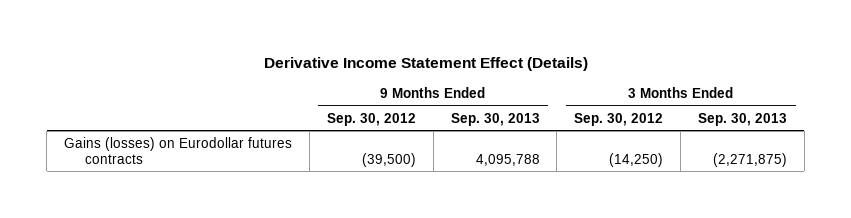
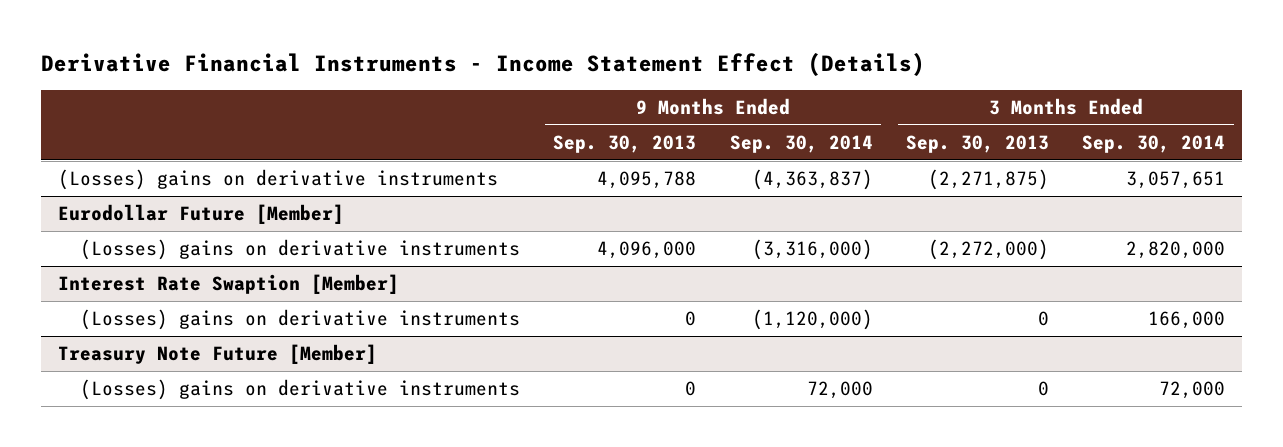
[263,56,588,71] Derivative Income Statement Effect (Details) -> [40,52,925,76] Derivative Financial Instruments - Income Statement Effect (Details)
[326,112,416,126] Sep. 30, 2012 -> none
[574,112,664,126] Sep. 30, 2012 -> none
none -> [729,135,873,154] Sep. 30, 2014
none -> [1082,135,1226,154] Sep. 30, 2014
[64,136,293,164] Gains (losses) on Eurodollar futures contracts -> [57,169,498,191] (Losses) gains on derivative instruments
none -> [57,204,344,225] Eurodollar Future [Member]
none -> [80,239,521,261] (Losses) gains on derivative instruments
none -> [57,274,399,295] Interest Rate Swaption [Member]
none -> [80,309,521,331] (Losses) gains on derivative instruments
none -> [57,344,377,365] Treasury Note Future [Member]
none -> [80,379,521,401] (Losses) gains on derivative instruments

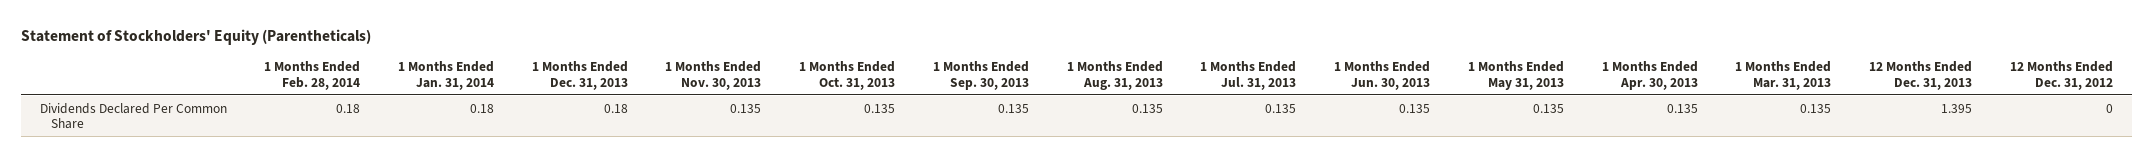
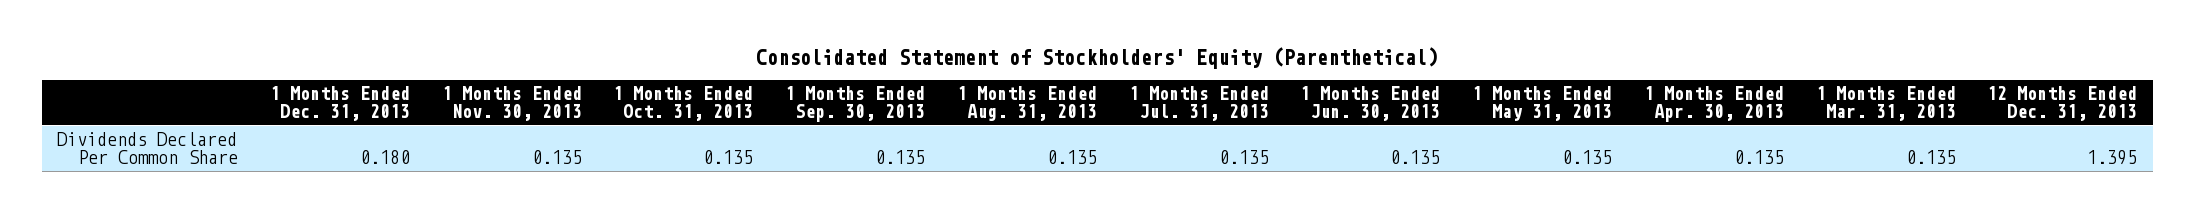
[20,29,371,46] Statement of Stockholders' Equity (Parentheticals) -> [756,46,1439,69] Consolidated Statement of Stockholders' Equity (Parenthetical)
[264,61,361,91] 1 Months Ended Feb. 28, 2014 -> none
[397,61,494,91] 1 Months Ended Jan. 31, 2014 -> none
[2009,61,2113,91] 12 Months Ended Dec. 31, 2012 -> none
[603,103,628,113] 0.18 -> [359,150,410,165] 0.180

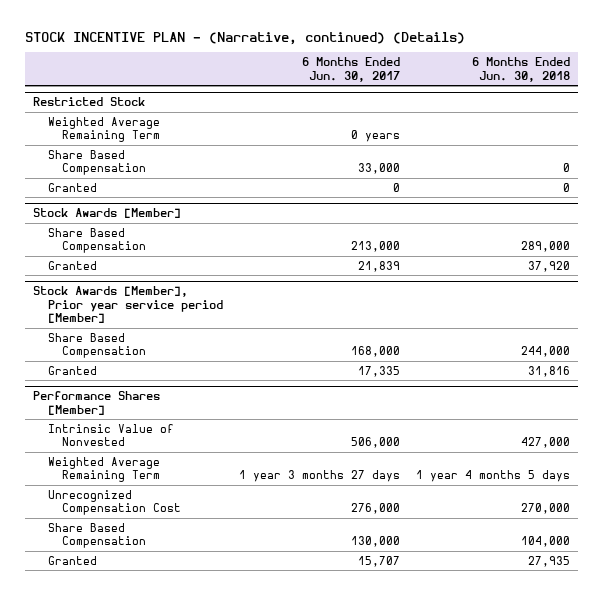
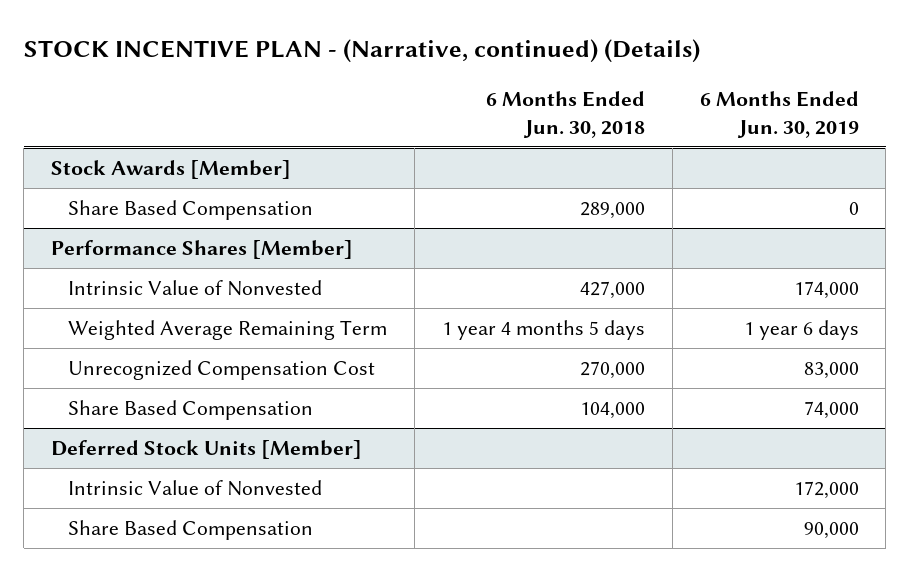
[301,57,400,82] 6 Months Ended Jun. 30, 2017 -> none
none -> [699,90,859,138] 6 Months Ended Jun. 30, 2019
[32,97,145,107] Restricted Stock -> none
[47,116,161,143] Weighted Average Remaining Term -> none
[47,149,147,176] Share Based Compensation -> none
[47,182,97,192] Granted -> none
[47,260,97,270] Granted -> none
[32,286,223,324] Stock Awards [Member], Prior year service period [Member] -> none
[47,332,147,359] Share Based Compensation -> none
[47,365,97,375] Granted -> none
[47,555,97,565] Granted -> none
none -> [51,439,363,459] Deferred Stock Units [Member]
none -> [68,479,323,496] Intrinsic Value of Nonvested
none -> [68,519,314,540] Share Based Compensation

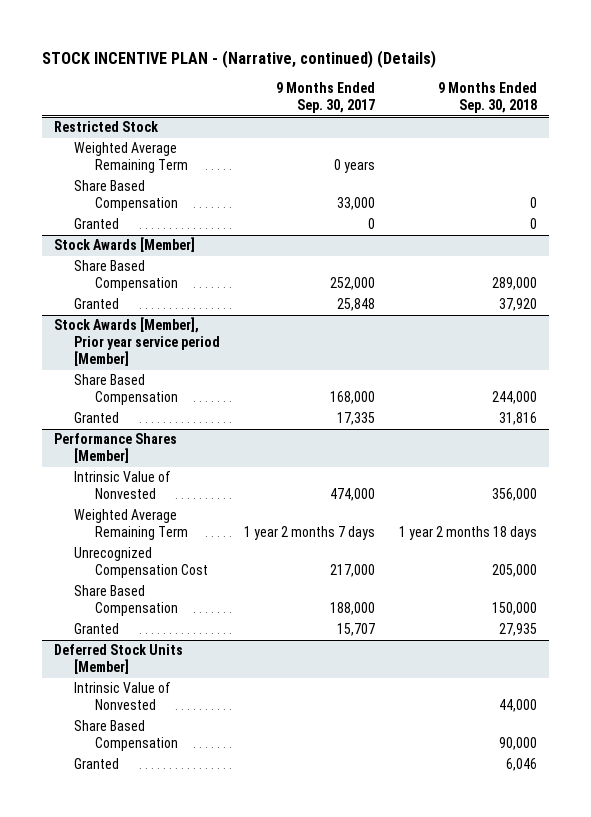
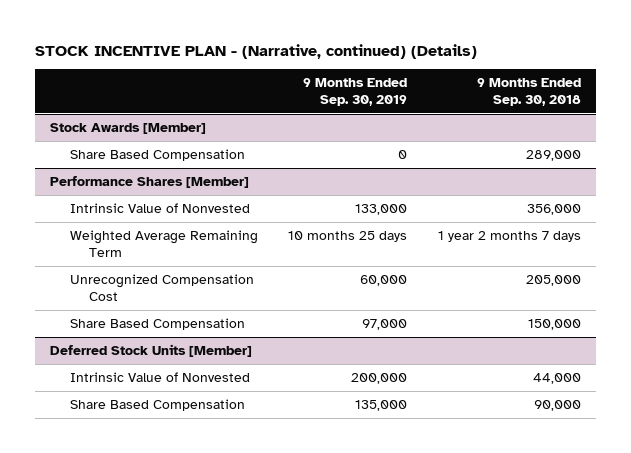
[276,82,376,114] 9 Months Ended Sep. 30, 2017 -> none
none -> [303,78,408,106] 9 Months Ended Sep. 30, 2019
[54,121,160,133] Restricted Stock -> none
[74,142,188,174] Weighted Average Remaining Term -> none
[74,180,178,212] Share Based Compensation -> none
[74,218,120,230] Granted -> none
[74,298,120,310] Granted -> none
[54,317,221,367] Stock Awards [Member], Prior year service period [Member] -> none
[74,374,178,406] Share Based Compensation -> none
[74,412,120,424] Granted -> none
[399,526,538,541] 1 year 2 months 18 days -> [437,231,581,243] 1 year 2 months 7 days
[74,623,120,635] Granted -> none
[74,758,120,770] Granted -> none

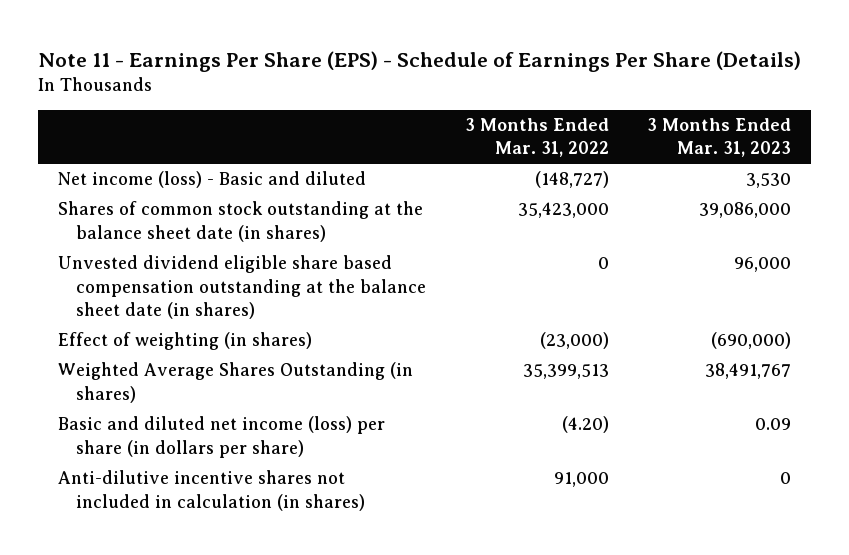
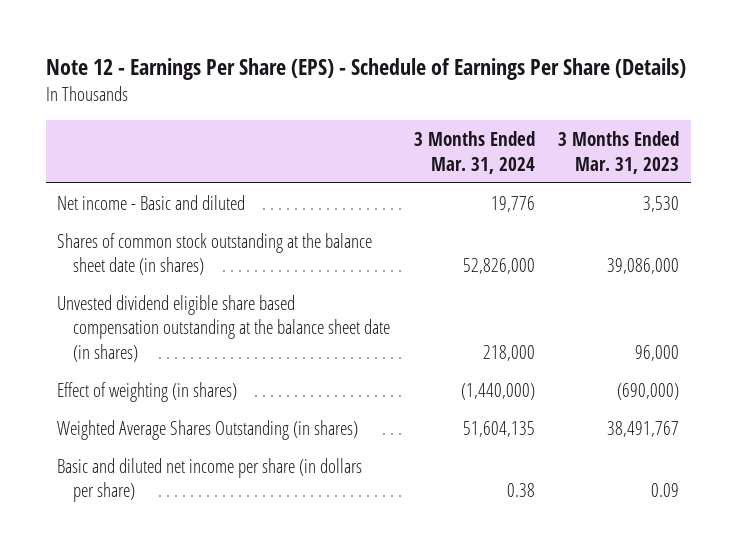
[38,50,802,72] Note 11 - Earnings Per Share (EPS) - Schedule of Earnings Per Share (Details) -> [45,58,686,81] Note 12 - Earnings Per Share (EPS) - Schedule of Earnings Per Share (Details)
[464,117,609,158] 3 Months Ended Mar. 31, 2022 -> none
none -> [413,130,535,174] 3 Months Ended Mar. 31, 2024
[57,171,366,189] Net income (loss) - Basic and diluted -> [57,194,246,210] Net income - Basic and diluted
[57,470,365,511] Anti-dilutive incentive shares not included in calculation (in shares) -> none
[57,416,385,458] Basic and diluted net income (loss) per share (in dollars per share) -> [57,457,363,503] Basic and diluted net income per share (in dollars per share)

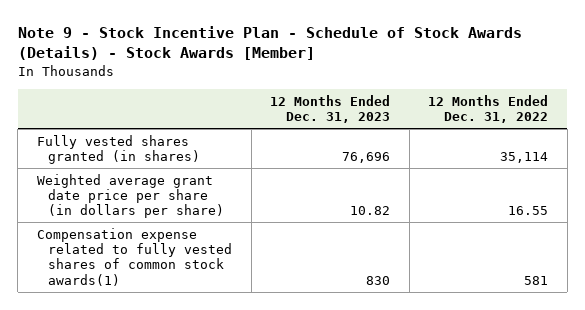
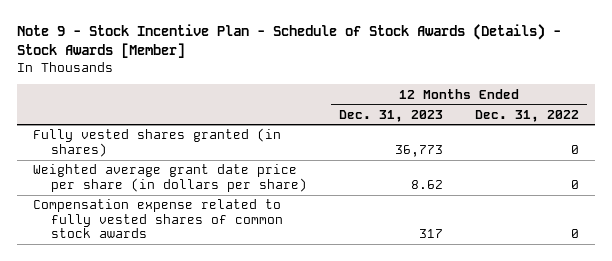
[342,152,391,164] 76,696 -> [394,144,443,157] 36,773
[500,152,549,164] 35,114 -> [570,144,579,154] 0
[350,206,391,216] 10.82 -> [410,179,443,189] 8.62
[508,206,549,216] 16.55 -> [570,179,579,189] 0
[36,227,233,286] Compensation expense related to fully vested shares of common stock awards(1) -> [32,199,283,239] Compensation expense related to fully vested shares of common stock awards
[366,275,391,285] 830 -> [418,229,443,239] 317
[524,275,549,285] 581 -> [570,229,579,239] 0

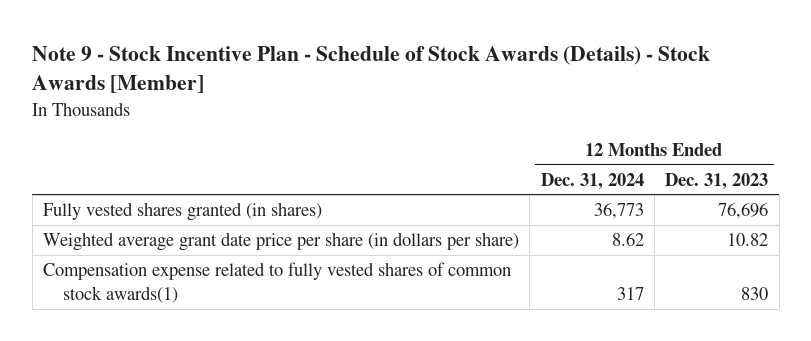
[474,109,579,122] Dec. 31, 2022 -> none
none -> [540,172,644,190] Dec. 31, 2024
[394,144,443,157] 36,773 -> [718,203,769,220] 76,696
[410,179,443,189] 8.62 -> [727,233,769,247] 10.82
[32,199,283,239] Compensation expense related to fully vested shares of common stock awards -> [43,262,512,303] Compensation expense related to fully vested shares of common stock awards(1)
[418,229,443,239] 317 -> [741,286,769,300] 830

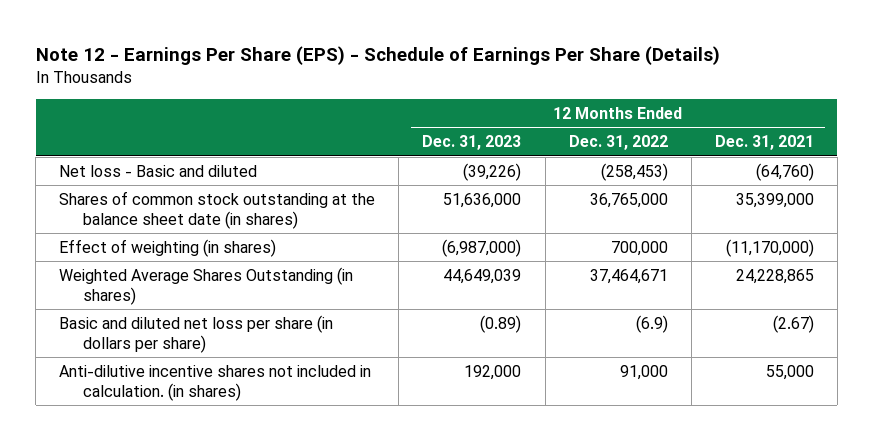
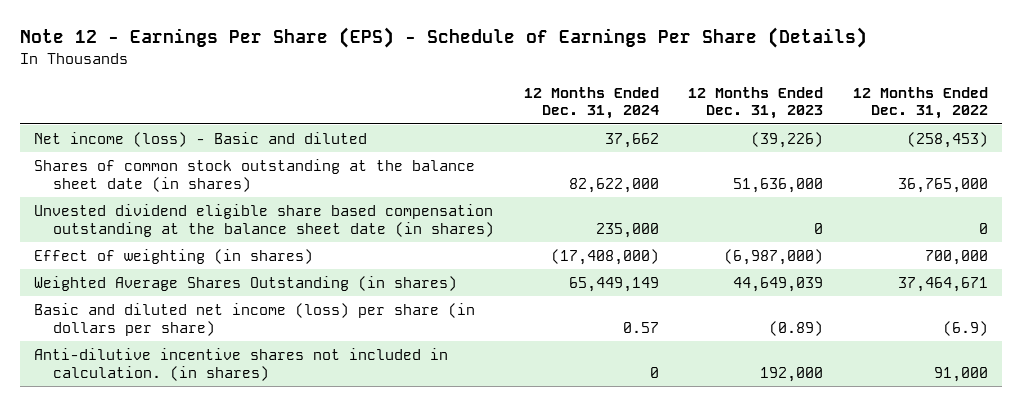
[714,135,814,151] Dec. 31, 2021 -> none
none -> [523,86,659,120] 12 Months Ended Dec. 31, 2024
[59,164,258,177] Net loss - Basic and diluted -> [34,131,368,147] Net income (loss) - Basic and diluted
none -> [34,203,495,237] Unvested dividend eligible share based compensation outstanding at the balance sheet date (in shares)
[59,314,334,353] Basic and diluted net loss per share (in dollars per share) -> [34,302,476,336] Basic and diluted net income (loss) per share (in dollars per share)

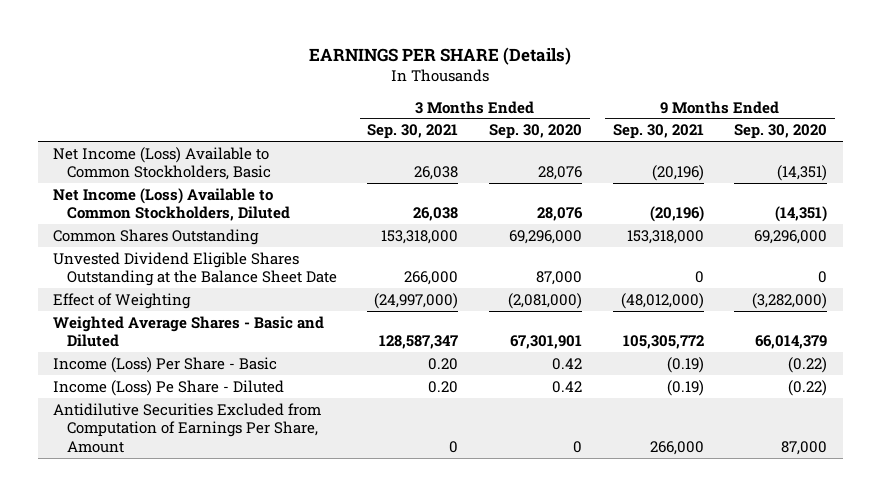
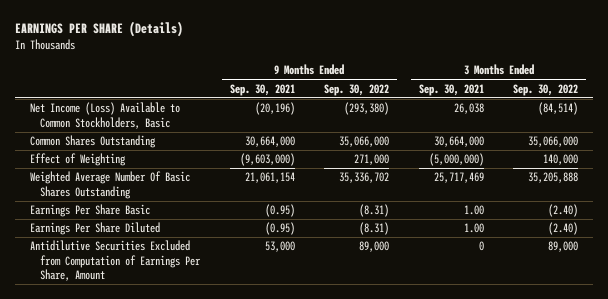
[489,124,583,140] Sep. 30, 2020 -> none
[734,124,828,140] Sep. 30, 2020 -> none
none -> [324,83,390,96] Sep. 30, 2022
none -> [513,83,579,96] Sep. 30, 2022
[53,187,290,222] Net Income (Loss) Available to Common Stockholders, Diluted -> none
[53,251,337,287] Unvested Dividend Eligible Shares Outstanding at the Balance Sheet Date -> none
[53,315,325,348] Weighted Average Shares - Basic and Diluted -> none
[381,229,459,244] 153,318,000 -> [433,136,484,148] 30,664,000
[626,229,704,244] 153,318,000 -> [244,136,295,148] 30,664,000
[374,292,459,309] (24,997,000) -> [428,153,484,167] (5,000,000)
[620,292,704,309] (48,012,000) -> [239,153,295,167] (9,603,000)
none -> [29,171,190,199] Weighted Average Number Of Basic Shares Outstanding
[53,356,278,373] Income (Loss) Per Share - Basic -> [29,204,150,218] Earnings Per Share Basic
[428,357,459,370] 0.20 -> [463,205,484,216] 1.00
[666,356,704,373] (0.19) -> [264,204,295,218] (0.95)
[53,379,285,396] Income (Loss) Pe Share - Diluted -> [29,222,160,236] Earnings Per Share Diluted
[428,380,459,393] 0.20 -> [463,223,484,234] 1.00
[666,379,704,396] (0.19) -> [264,222,295,236] (0.95)
[649,441,704,456] 266,000 -> [264,241,295,253] 53,000

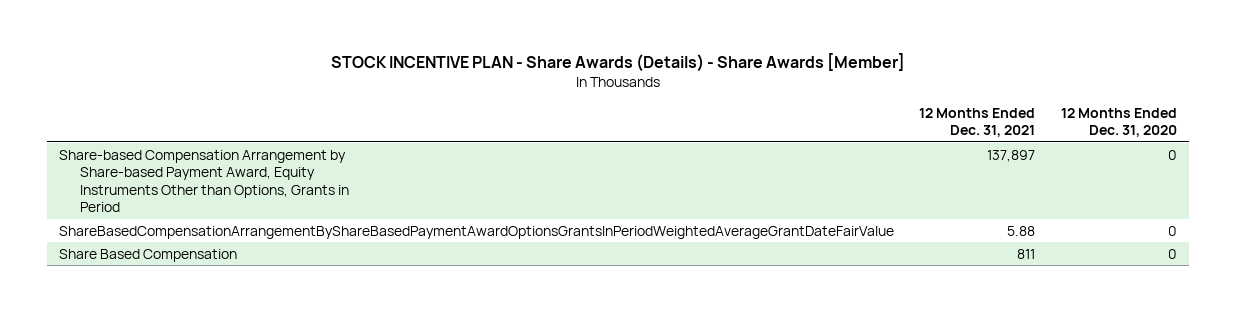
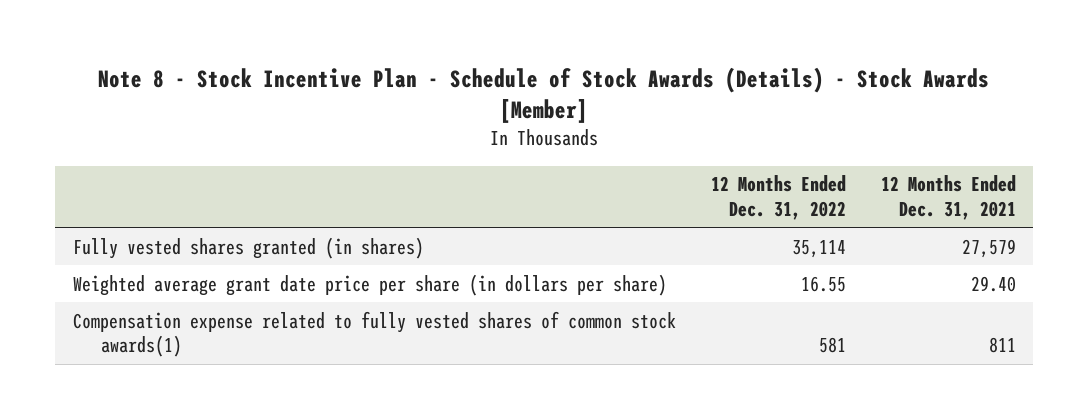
[330,53,905,73] STOCK INCENTIVE PLAN - Share Awards (Details) - Share Awards [Member] -> [98,66,990,124] Note 8 - Stock Incentive Plan - Schedule of Stock Awards (Details) - Stock Awards [Member]
[1060,107,1177,138] 12 Months Ended Dec. 31, 2020 -> none
none -> [710,175,846,220] 12 Months Ended Dec. 31, 2022
[59,149,349,213] Share-based Compensation Arrangement by Share-based Payment Award, Equity Instruments Other than Options, Grants in Period -> none
[59,225,895,239] ShareBasedCompensationArrangementByShareBasedPaymentAwardOptionsGrantsInPeriodWeightedAverageGrantDateFairValue -> none
none -> [72,236,424,259] Fully vested shares granted (in shares)
none -> [72,273,667,296] Weighted average grant date price per share (in dollars per share)
[59,248,238,262] Share Based Compensation -> [72,310,676,358] Compensation expense related to fully vested shares of common stock awards(1)

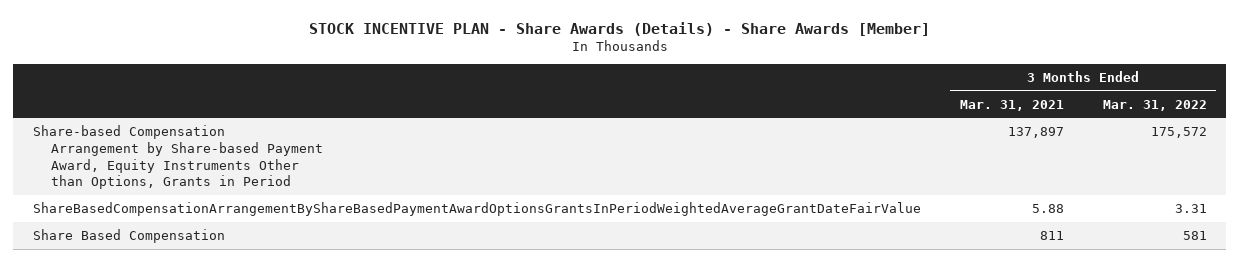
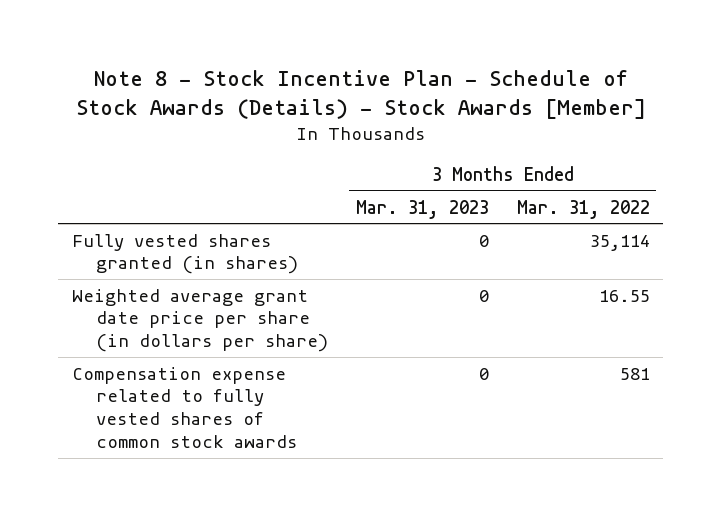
[308,21,930,36] STOCK INCENTIVE PLAN - Share Awards (Details) - Share Awards [Member] -> [75,70,646,120] Note 8 - Stock Incentive Plan - Schedule of Stock Awards (Details) - Stock Awards [Member]
[959,99,1064,111] Mar. 31, 2021 -> none
none -> [356,199,490,219] Mar. 31, 2023
[32,125,324,190] Share-based Compensation Arrangement by Share-based Payment Award, Equity Instruments Other than Options, Grants in Period -> none
[32,202,921,217] ShareBasedCompensationArrangementByShareBasedPaymentAwardOptionsGrantsInPeriodWeightedAverageGrantDateFairValue -> none
none -> [71,233,299,275] Fully vested shares granted (in shares)
none -> [71,288,329,353] Weighted average grant date price per share (in dollars per share)
[32,229,225,244] Share Based Compensation -> [71,366,298,448] Compensation expense related to fully vested shares of common stock awards

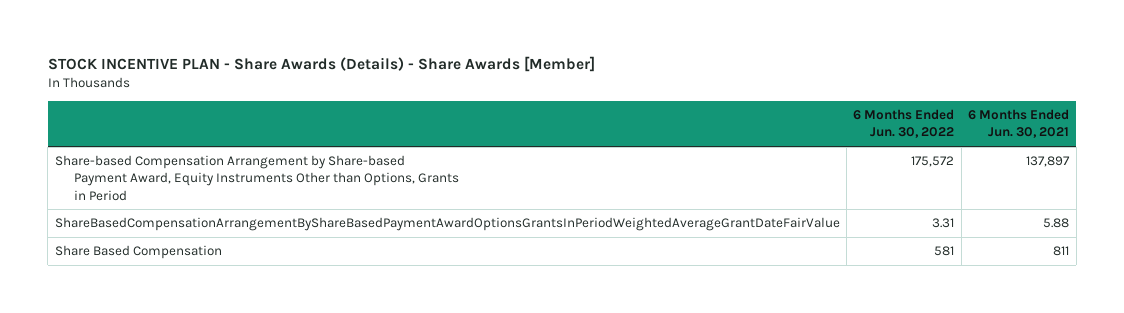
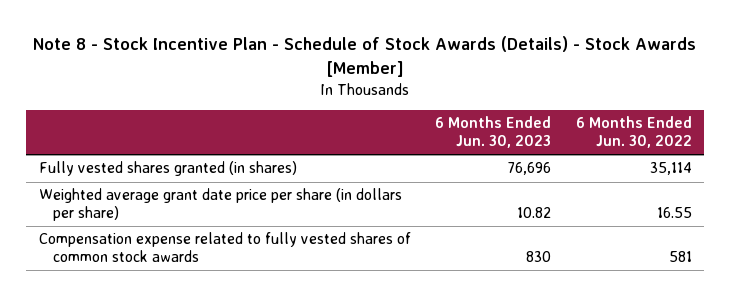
[47,55,595,72] STOCK INCENTIVE PLAN - Share Awards (Details) - Share Awards [Member] -> [33,36,697,77] Note 8 - Stock Incentive Plan - Schedule of Stock Awards (Details) - Stock Awards [Member]
[968,109,1070,139] 6 Months Ended Jun. 30, 2021 -> none
none -> [435,116,552,149] 6 Months Ended Jun. 30, 2023
[54,155,460,201] Share-based Compensation Arrangement by Share-based Payment Award, Equity Instruments Other than Options, Grants in Period -> none
[54,217,840,232] ShareBasedCompensationArrangementByShareBasedPaymentAwardOptionsGrantsInPeriodWeightedAverageGrantDateFairValue -> none
none -> [38,161,297,177] Fully vested shares granted (in shares)
none -> [38,188,402,222] Weighted average grant date price per share (in dollars per share)
[54,245,222,260] Share Based Compensation -> [38,232,411,263] Compensation expense related to fully vested shares of common stock awards

